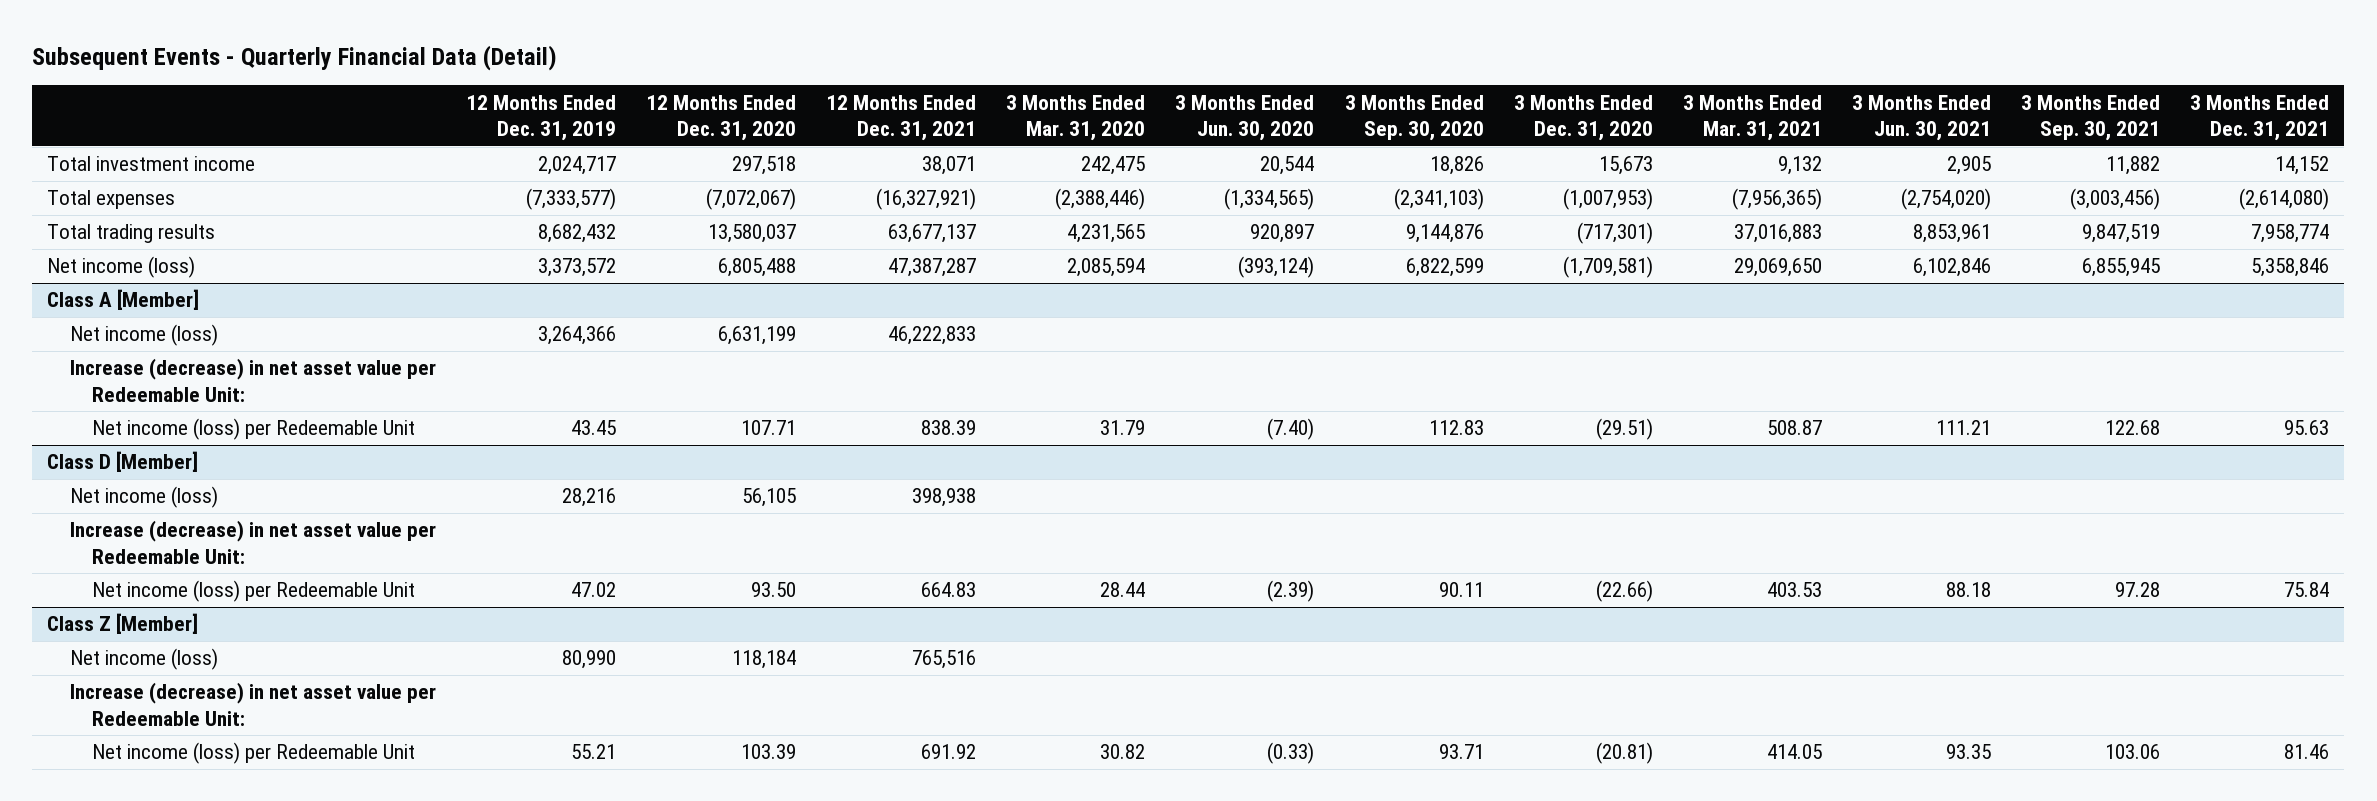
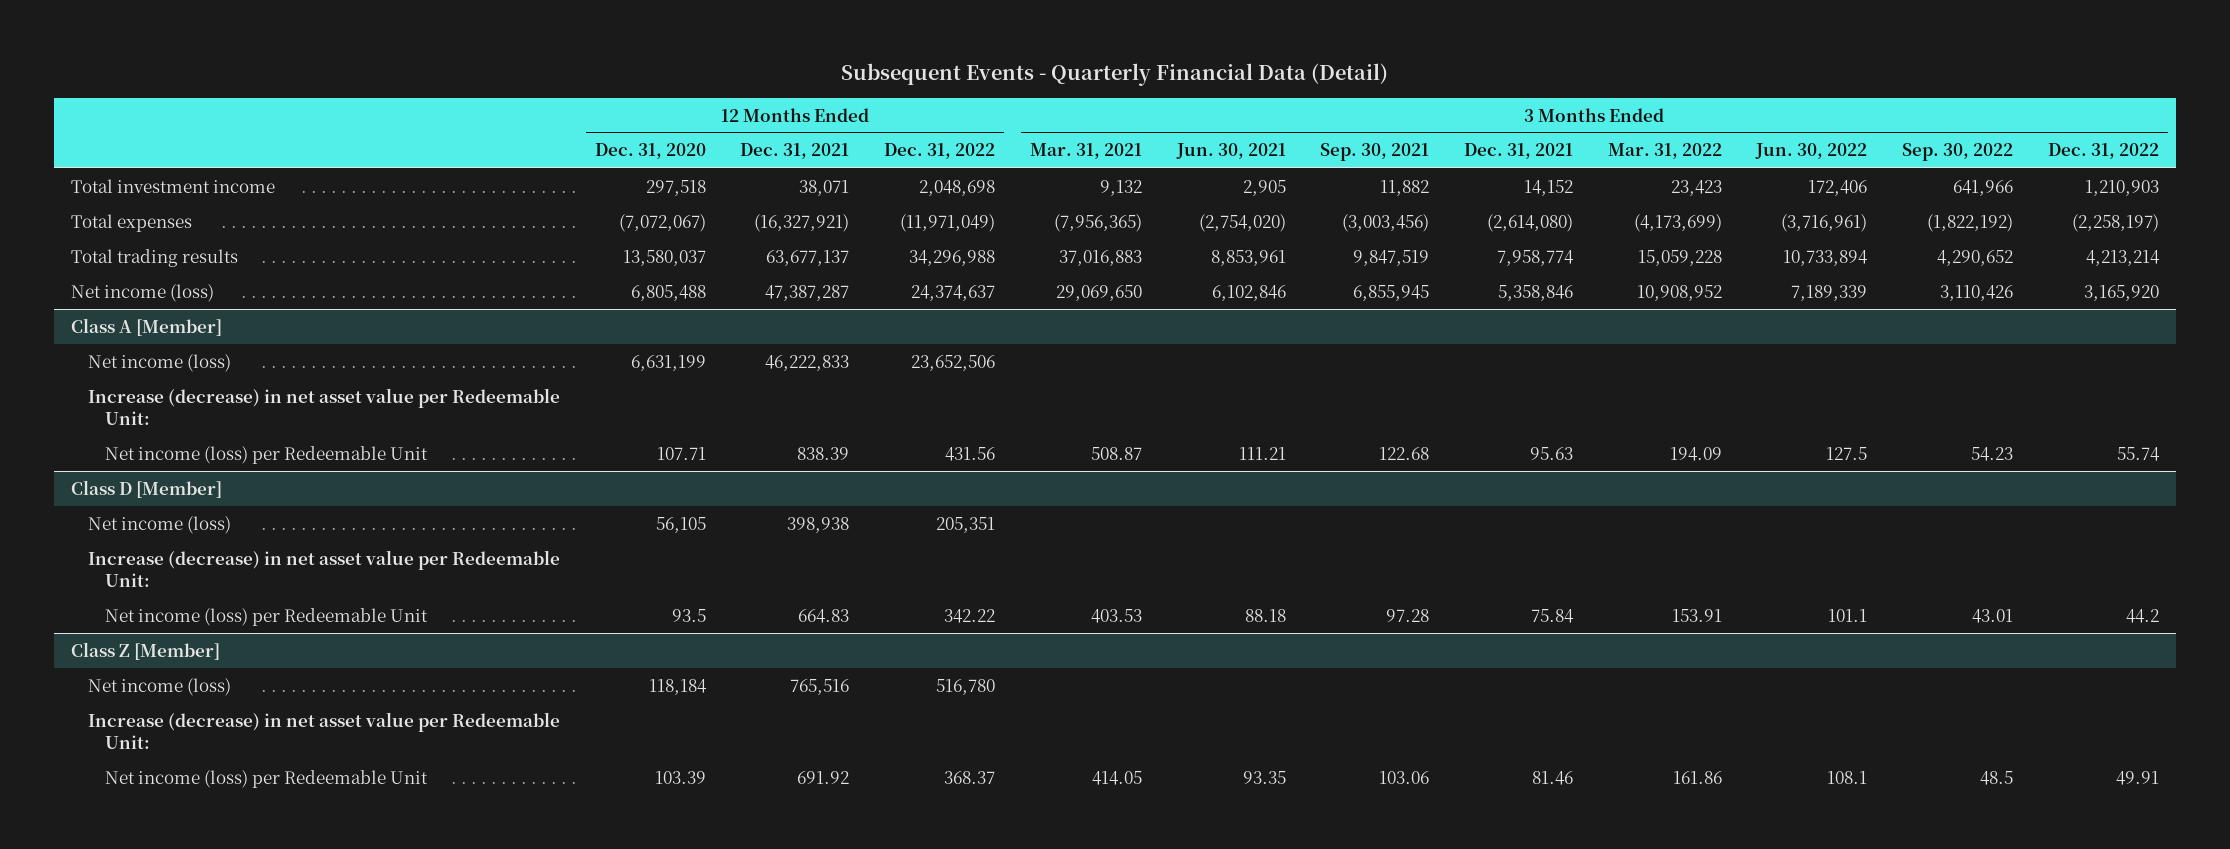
[465,94,616,142] 12 Months Ended Dec. 31, 2019 -> none
[1006,94,1146,142] 3 Months Ended Mar. 31, 2020 -> none
[1175,94,1315,142] 3 Months Ended Jun. 30, 2020 -> none
[1344,94,1484,142] 3 Months Ended Sep. 30, 2020 -> none
[1513,94,1653,142] 3 Months Ended Dec. 31, 2020 -> none
none -> [884,143,996,160] Dec. 31, 2022
none -> [1607,143,1722,160] Mar. 31, 2022
none -> [1755,143,1868,160] Jun. 30, 2022
none -> [1902,143,2014,162] Sep. 30, 2022
none -> [2047,143,2159,160] Dec. 31, 2022
[751,582,797,598] 93.50 -> [671,608,706,622] 93.5

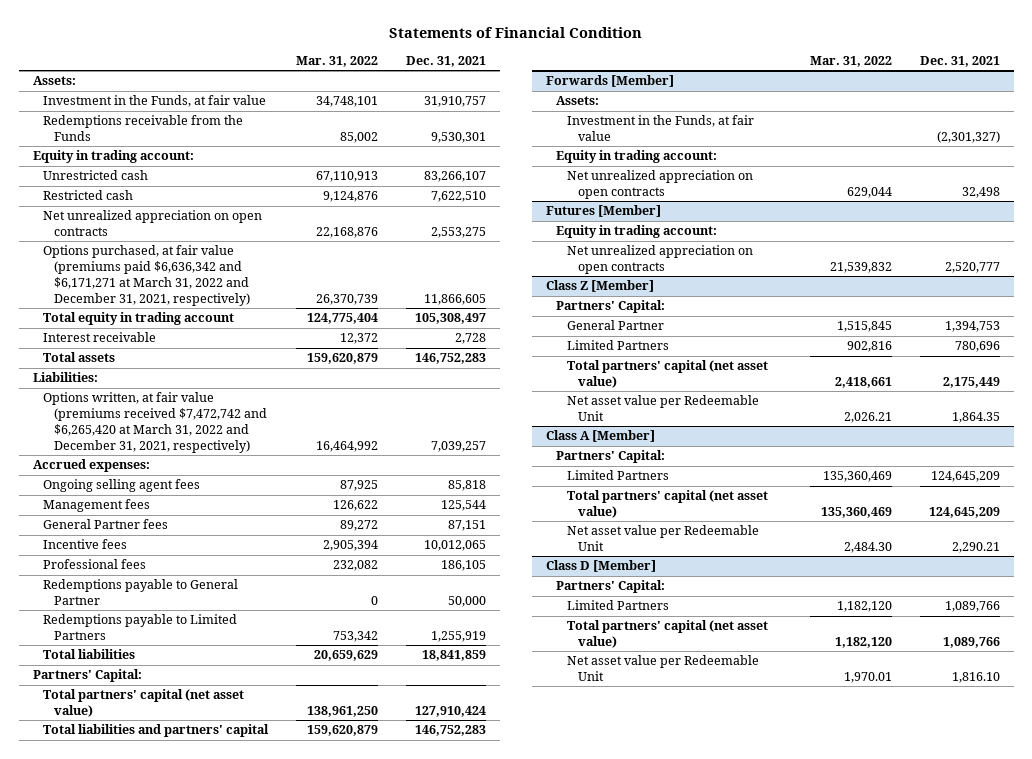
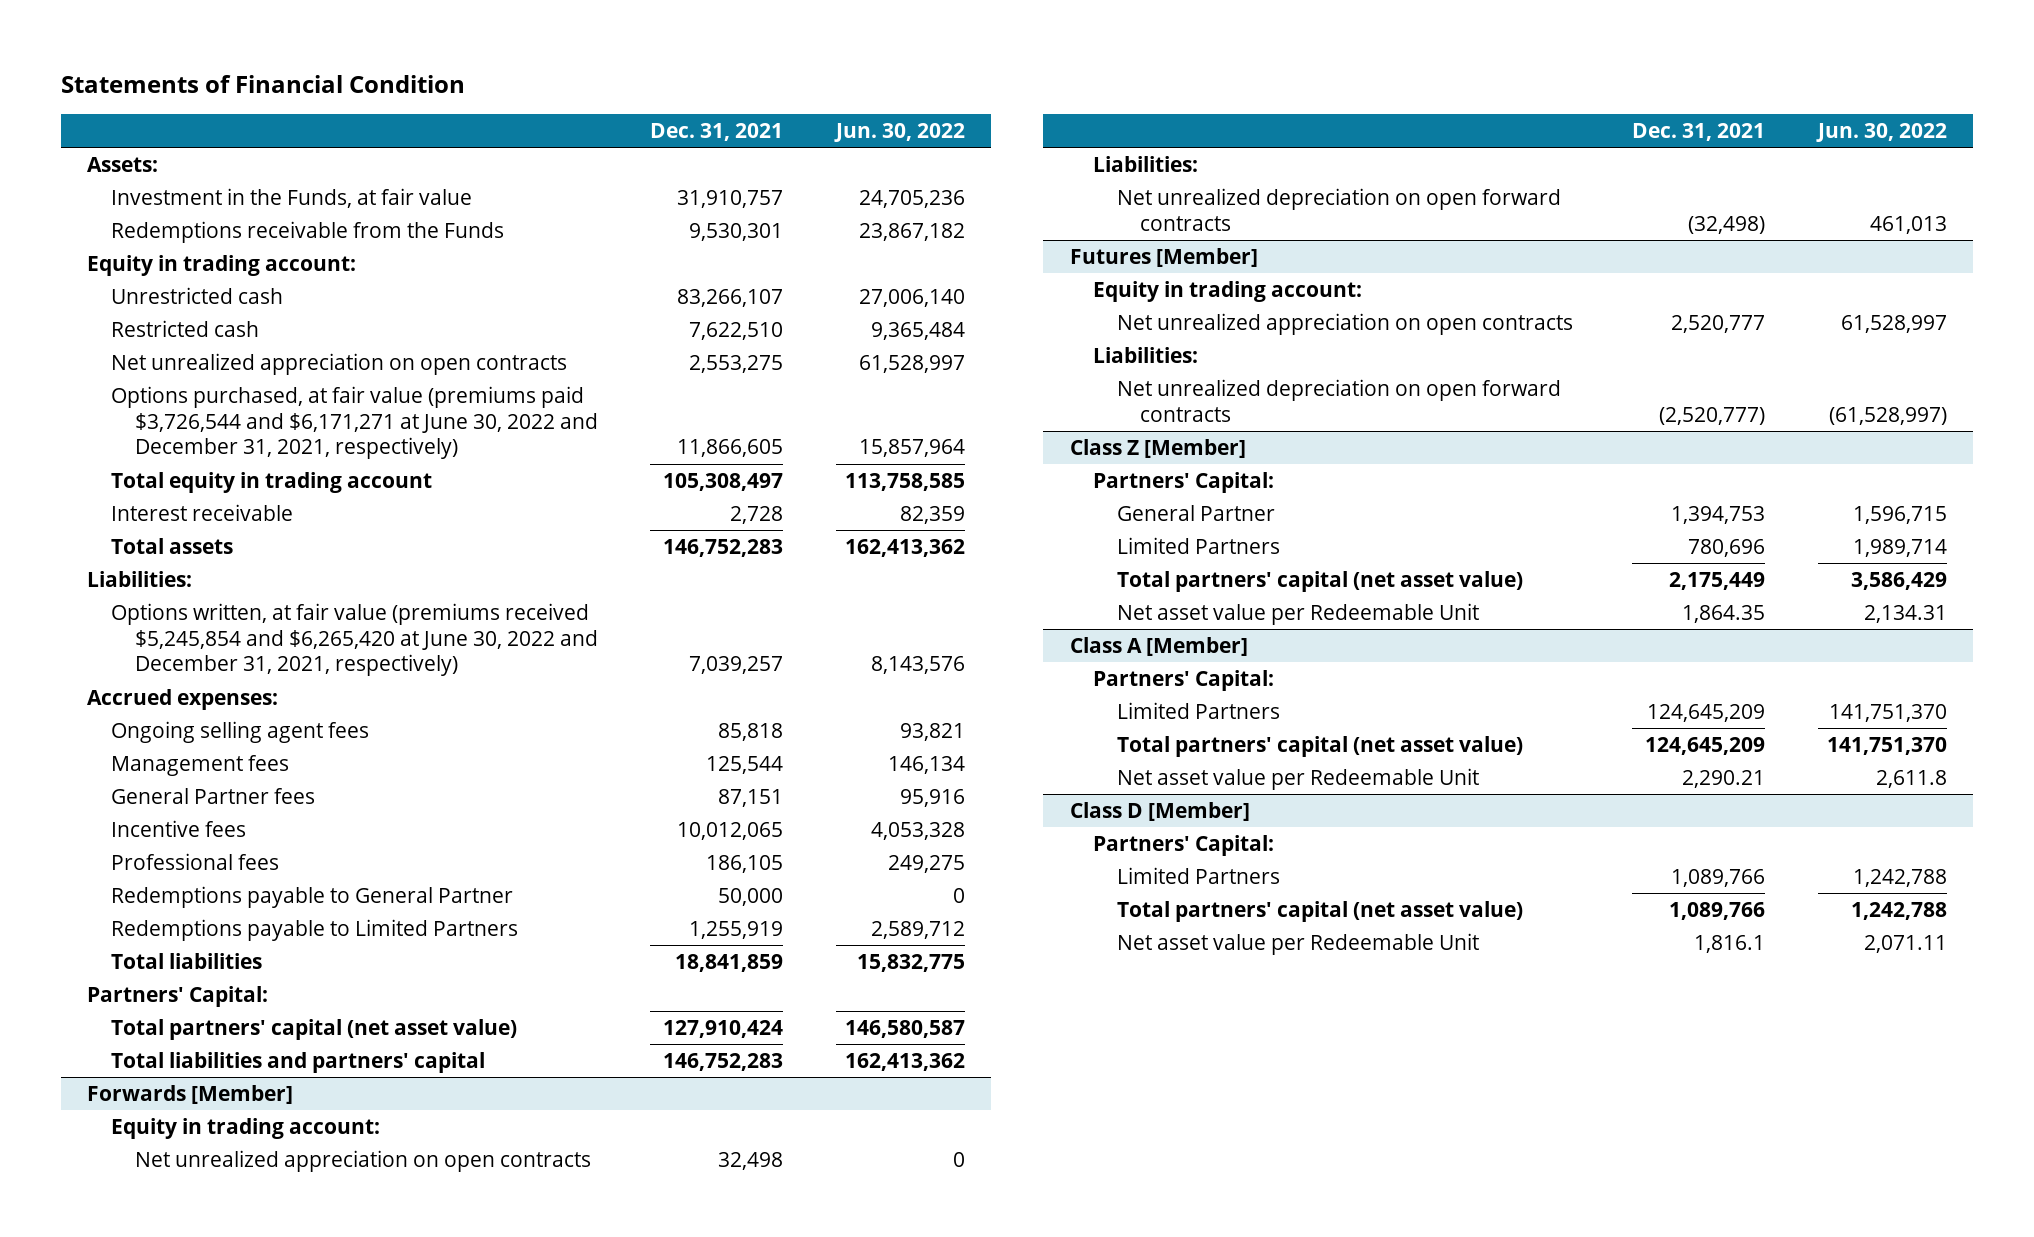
[296,55,379,67] Mar. 31, 2022 -> none
none -> [833,123,965,143] Jun. 30, 2022
[43,245,250,306] Options purchased, at fair value (premiums paid $6,636,342 and $6,171,271 at March 31, 2022 and December 31, 2021, respectively) -> [110,385,598,460] Options purchased, at fair value (premiums paid $3,726,544 and $6,171,271 at June 30, 2022 and December 31, 2021, respectively)
[43,392,267,453] Options written, at fair value (premiums received $7,472,742 and $6,265,420 at March 31, 2022 and December 31, 2021, respectively) -> [110,602,598,677] Options written, at fair value (premiums received $5,245,854 and $6,265,420 at June 30, 2022 and December 31, 2021, respectively)
[556,96,600,106] Assets: -> none
[566,115,754,142] Investment in the Funds, at fair value -> none
none -> [1093,155,1199,172] Liabilities:
none -> [1116,187,1561,231] Net unrealized depreciation on open forward contracts
none -> [1093,346,1199,363] Liabilities:
none -> [1116,378,1561,422] Net unrealized depreciation on open forward contracts
[951,672,1000,684] 1,816.10 -> [1694,934,1766,953] 1,816.1

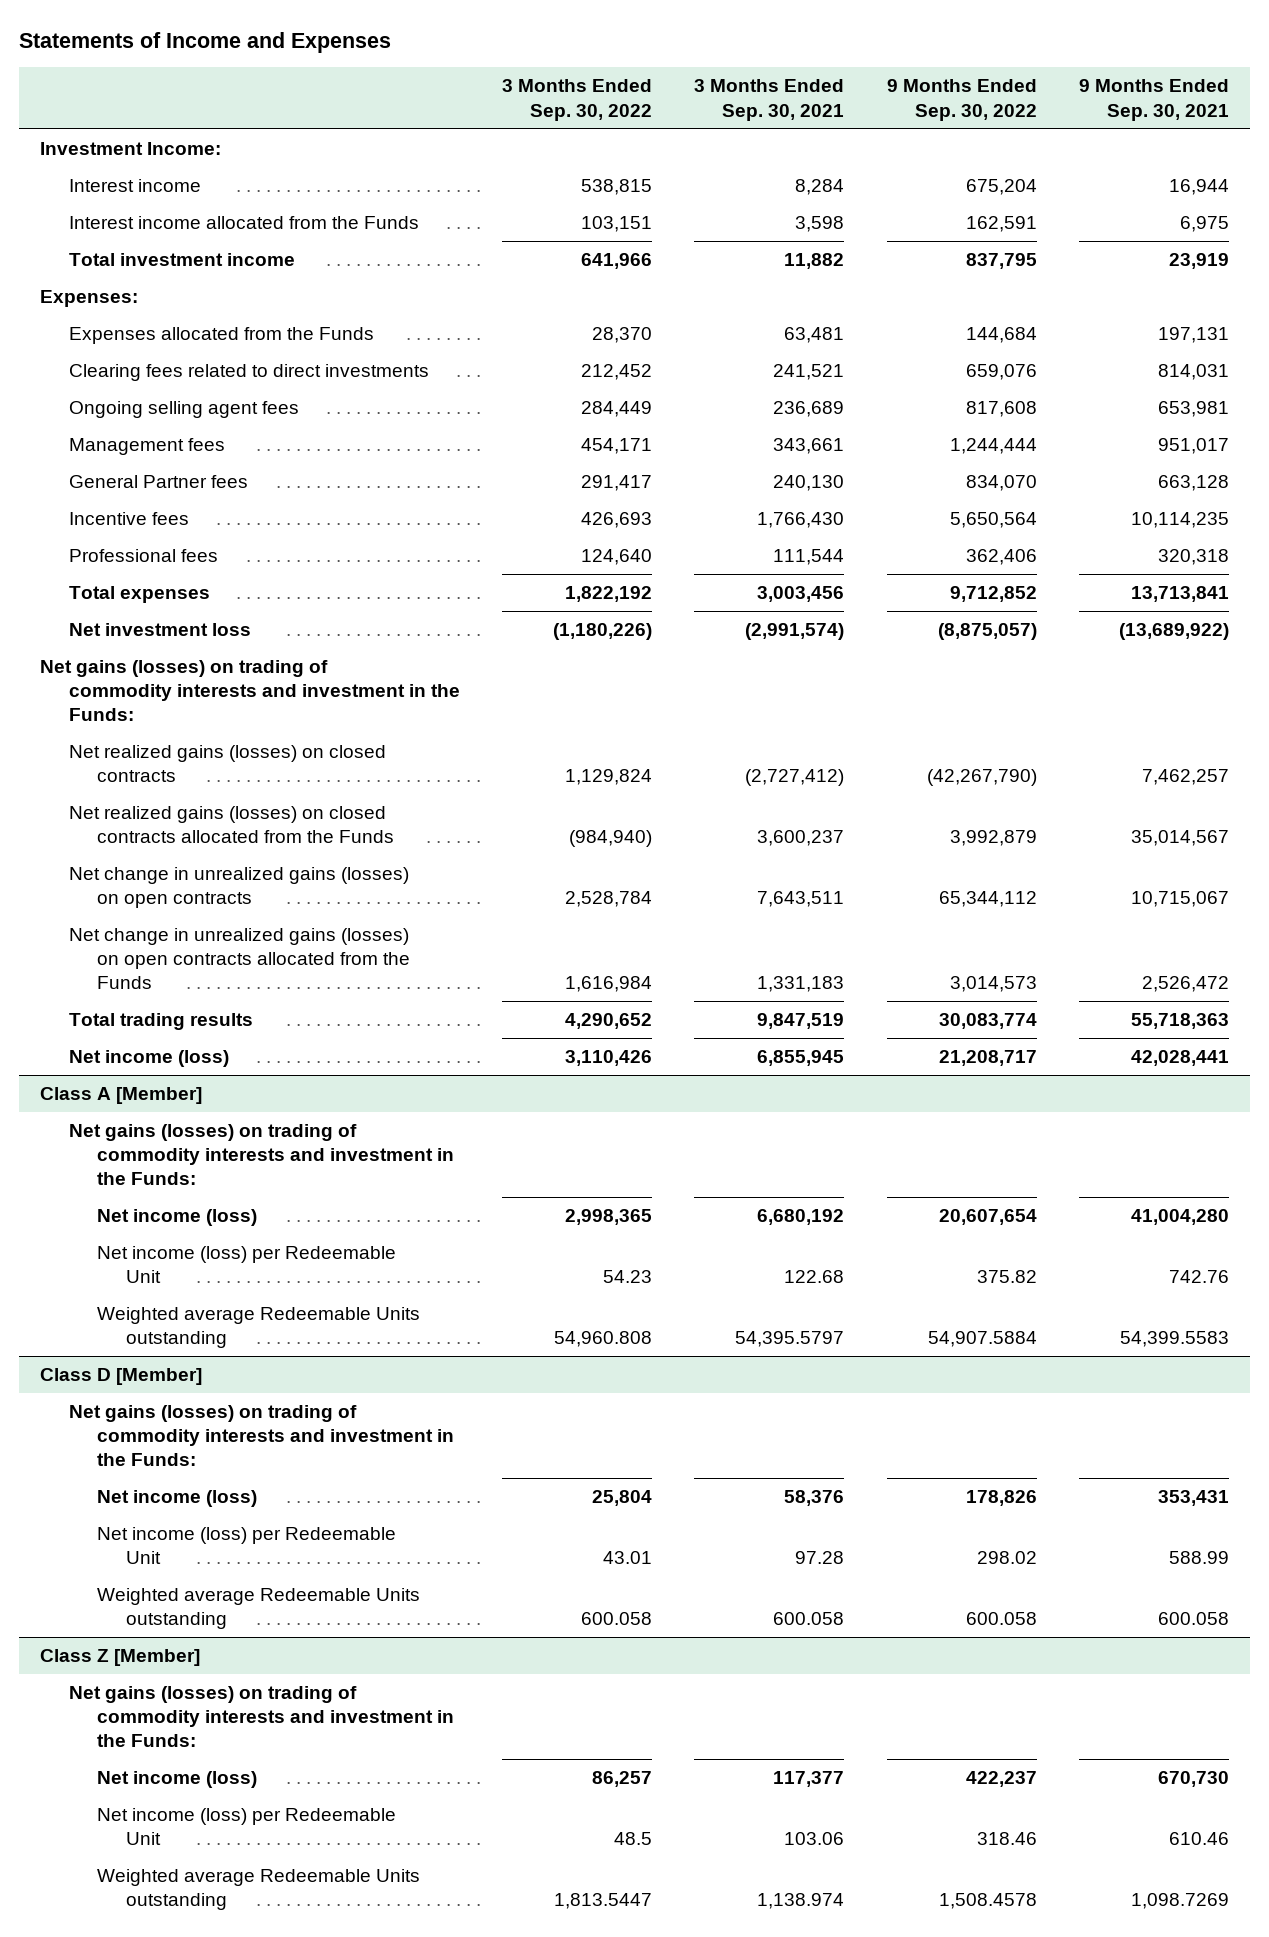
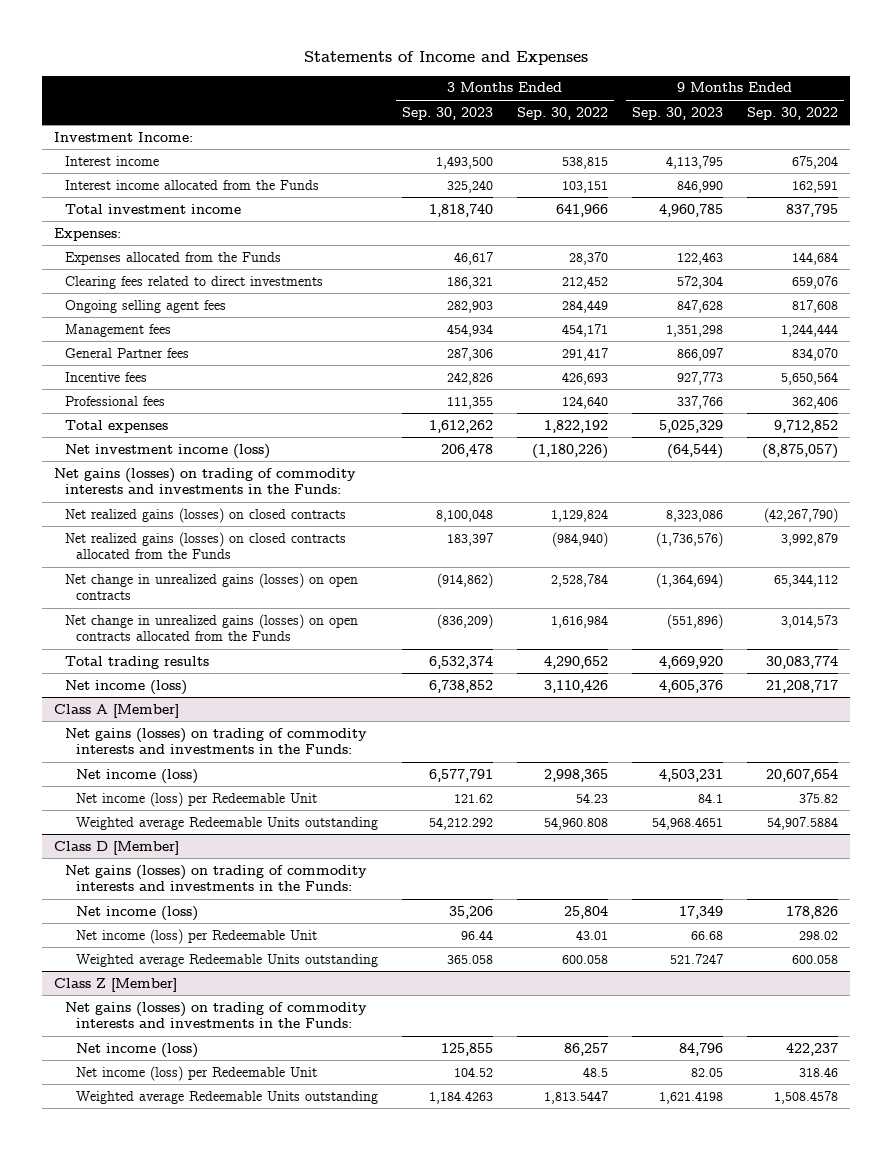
[694,79,845,121] 3 Months Ended Sep. 30, 2021 -> none
[1078,79,1229,121] 9 Months Ended Sep. 30, 2021 -> none
none -> [402,106,494,120] Sep. 30, 2023
none -> [631,106,723,120] Sep. 30, 2023
[68,623,251,637] Net investment loss -> [64,443,270,459] Net investment income (loss)
[40,660,460,722] Net gains (losses) on trading of commodity interests and investment in the Funds: -> [53,467,356,494] Net gains (losses) on trading of commodity interests and investments in the Funds:
[68,1124,455,1186] Net gains (losses) on trading of commodity interests and investment in the Funds: -> [64,727,367,754] Net gains (losses) on trading of commodity interests and investments in the Funds:
[68,1405,455,1467] Net gains (losses) on trading of commodity interests and investment in the Funds: -> [64,864,367,891] Net gains (losses) on trading of commodity interests and investments in the Funds:
[68,1686,455,1748] Net gains (losses) on trading of commodity interests and investment in the Funds: -> [64,1001,367,1028] Net gains (losses) on trading of commodity interests and investments in the Funds:

